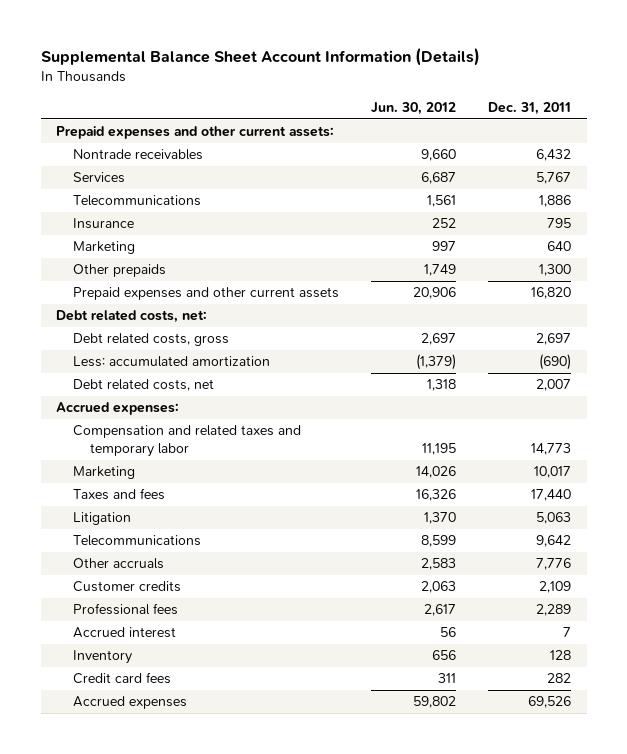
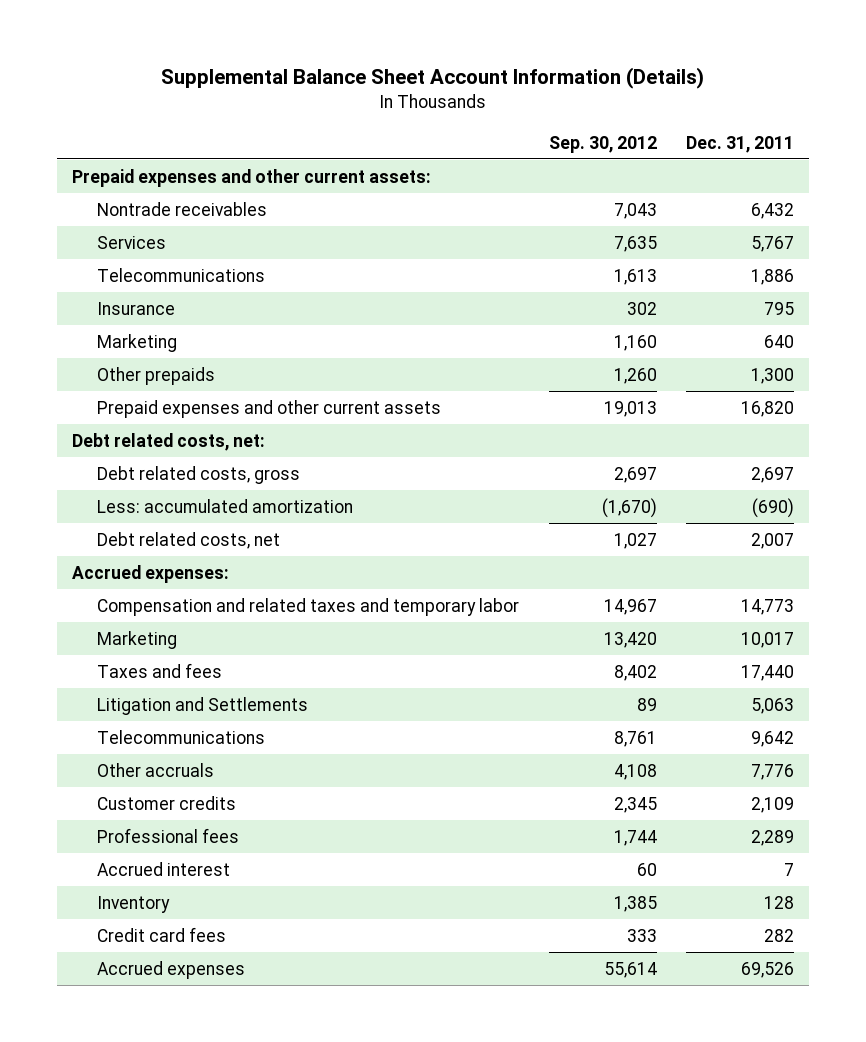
[370,102,456,116] Jun. 30, 2012 -> none
none -> [548,135,657,153] Sep. 30, 2012
[73,512,132,526] Litigation -> [97,696,309,715] Litigation and Settlements

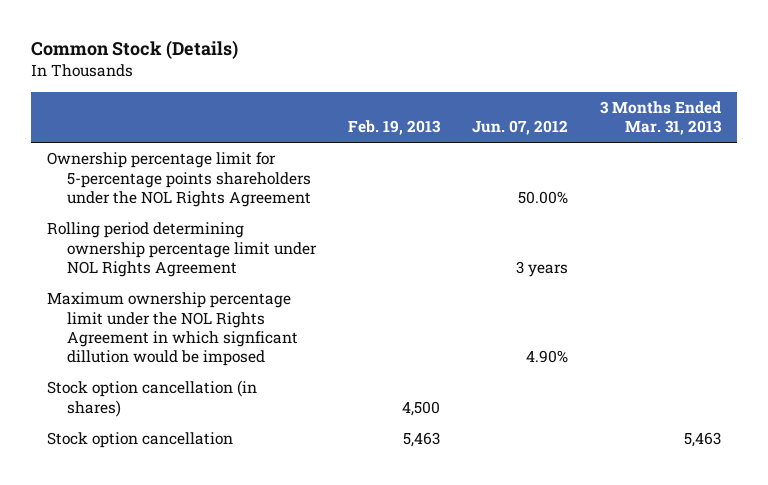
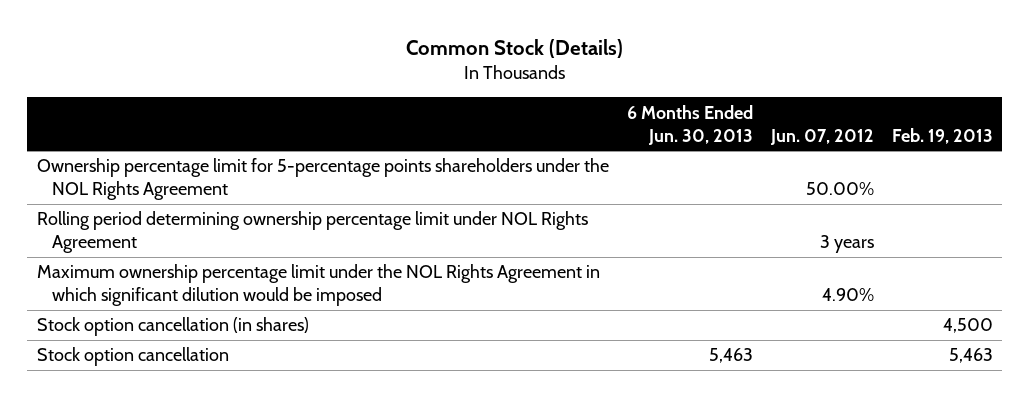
[600,101,723,136] 3 Months Ended Mar. 31, 2013 -> none
none -> [626,104,753,145] 6 Months Ended Jun. 30, 2013
[46,292,298,367] Maximum ownership percentage limit under the NOL Rights Agreement in which signficant dillution would be imposed -> [36,264,600,307] Maximum ownership percentage limit under the NOL Rights Agreement in which significant dilution would be imposed

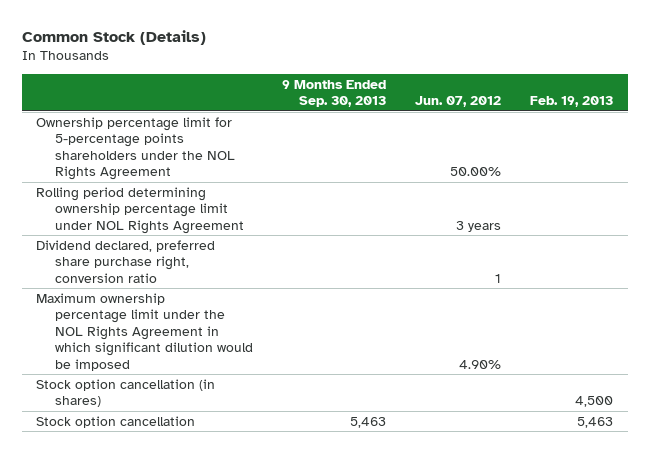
[626,104,753,145] 6 Months Ended Jun. 30, 2013 -> none
none -> [281,79,386,108] 9 Months Ended Sep. 30, 2013
none -> [36,239,216,283] Dividend declared, preferred share purchase right, conversion ratio

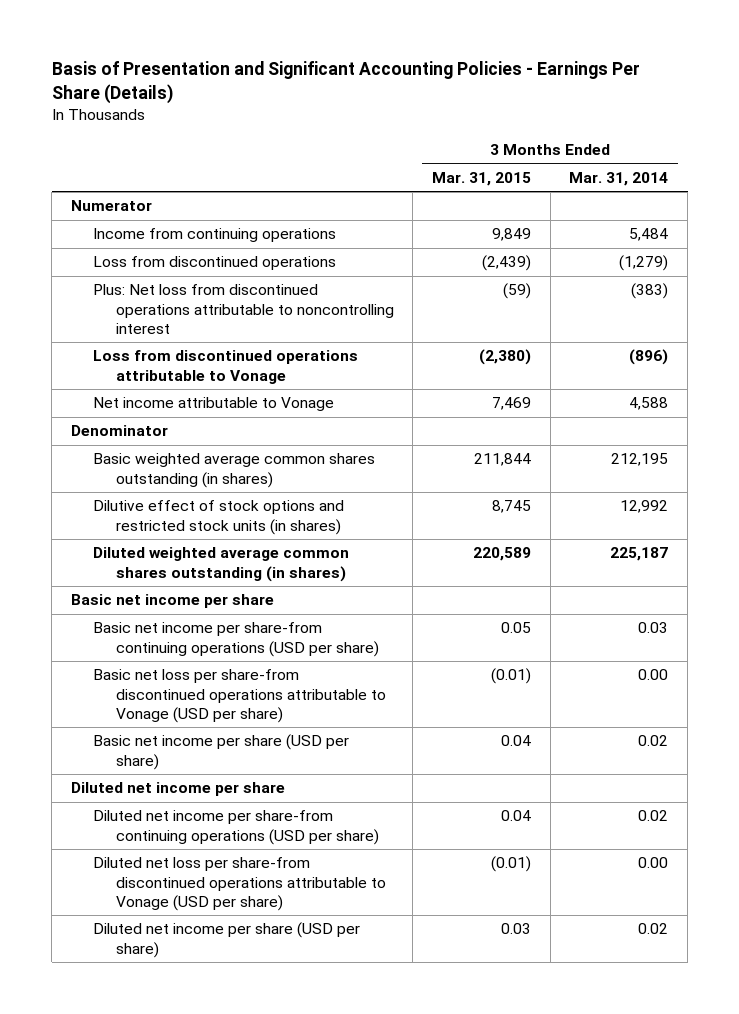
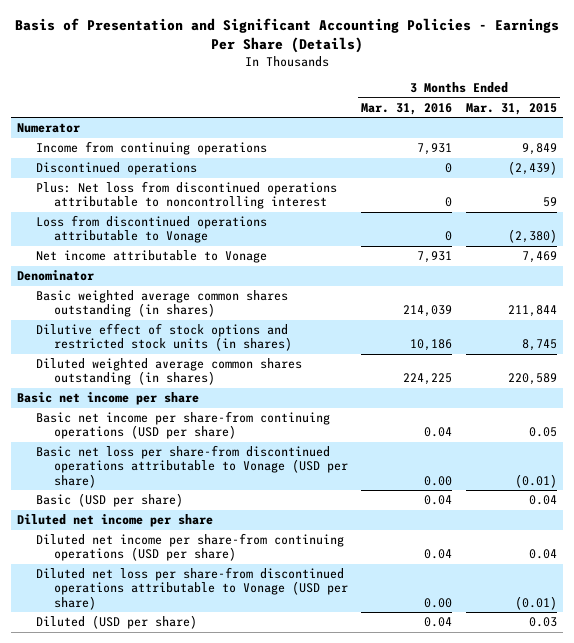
[569,171,669,186] Mar. 31, 2014 -> none
none -> [361,102,453,115] Mar. 31, 2016
[93,256,337,271] Loss from discontinued operations -> [35,162,197,176] Discontinued operations
[503,283,532,300] (59) -> [542,197,557,208] 59
[93,734,350,770] Basic net income per share (USD per share) -> [35,493,183,508] Basic (USD per share)
[93,922,361,958] Diluted net income per share (USD per share) -> [35,615,197,630] Diluted (USD per share)

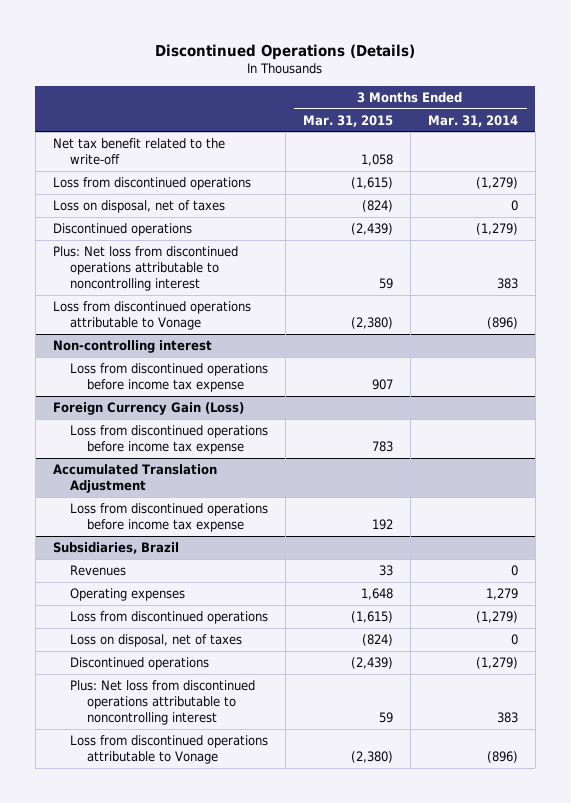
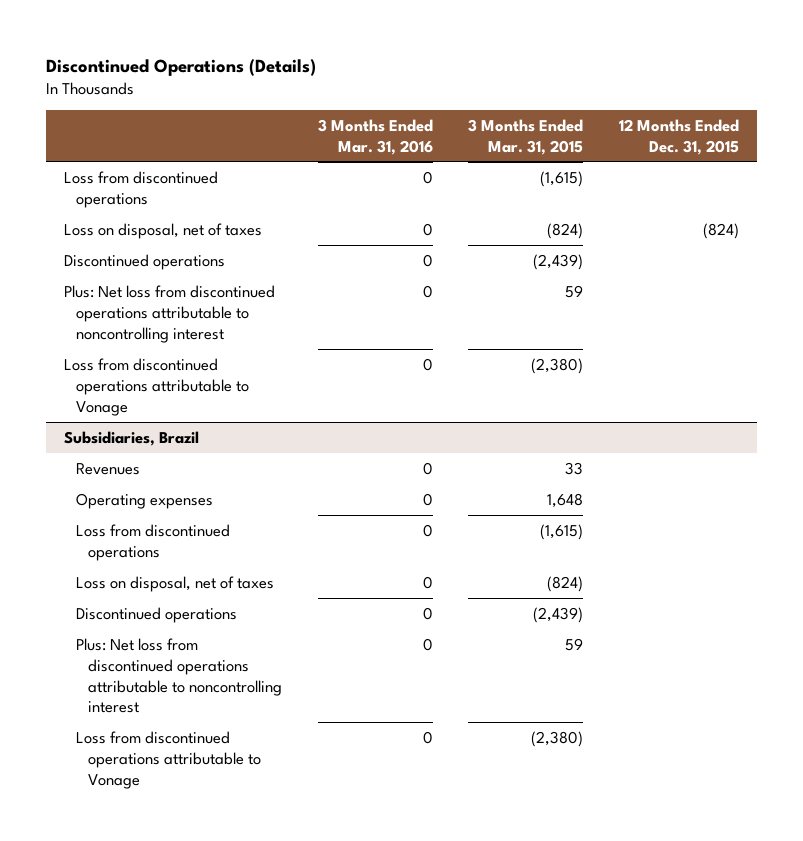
[427,114,518,127] Mar. 31, 2014 -> none
none -> [317,118,433,155] 3 Months Ended Mar. 31, 2016
none -> [618,118,739,155] 12 Months Ended Dec. 31, 2015
[52,138,225,166] Net tax benefit related to the write-off -> none
[52,340,212,354] Non-controlling interest -> none
[70,363,269,393] Loss from discontinued operations before income tax expense -> none
[52,402,244,416] Foreign Currency Gain (Loss) -> none
[70,425,269,455] Loss from discontinued operations before income tax expense -> none
[52,464,217,494] Accumulated Translation Adjustment -> none
[70,503,269,533] Loss from discontinued operations before income tax expense -> none

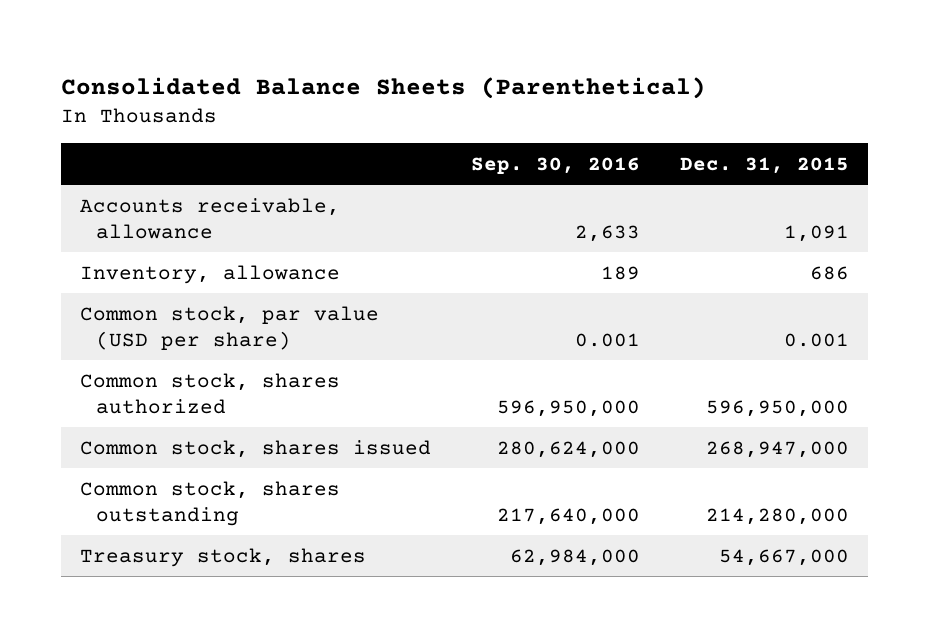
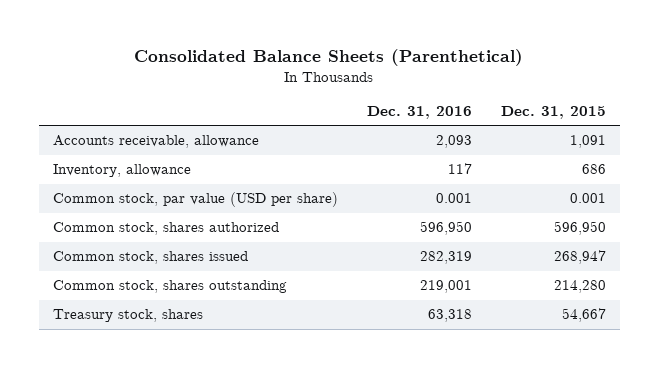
[470,157,640,175] Sep. 30, 2016 -> none
none -> [366,105,472,119] Dec. 31, 2016
[705,399,849,417] 596,950,000 -> [553,221,606,236] 596,950
[705,440,849,458] 268,947,000 -> [553,250,606,265] 268,947
[705,507,849,525] 214,280,000 -> [553,280,606,294] 214,280
[718,548,849,566] 54,667,000 -> [561,308,606,323] 54,667

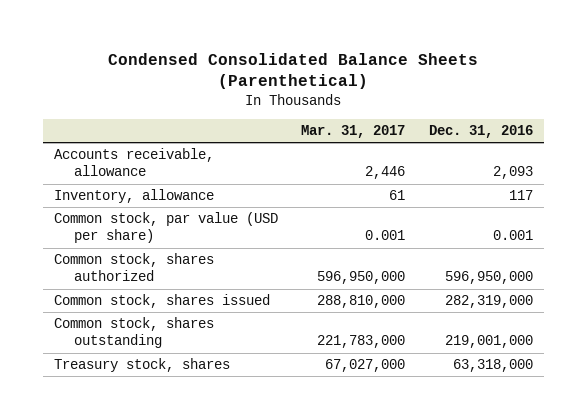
[134,48,524,66] Consolidated Balance Sheets (Parenthetical) -> [108,52,479,90] Condensed Consolidated Balance Sheets (Parenthetical)
[500,105,606,119] Dec. 31, 2015 -> none
none -> [301,125,406,139] Mar. 31, 2017
[419,221,472,236] 596,950 -> [444,271,533,285] 596,950,000
[419,251,472,265] 282,319 -> [444,295,533,309] 282,319,000
[419,280,472,294] 219,001 -> [444,335,533,349] 219,001,000
[427,309,472,323] 63,318 -> [452,359,533,373] 63,318,000

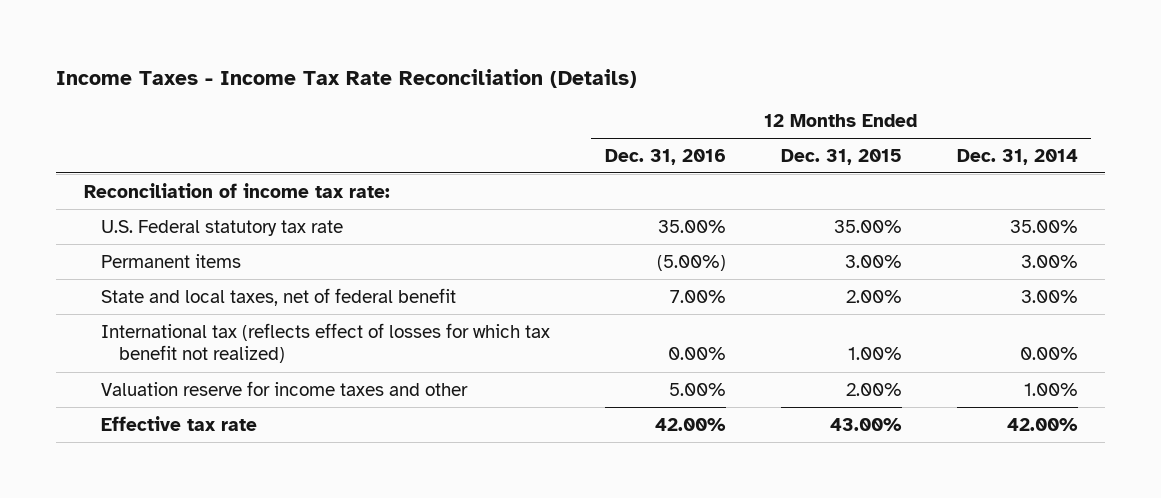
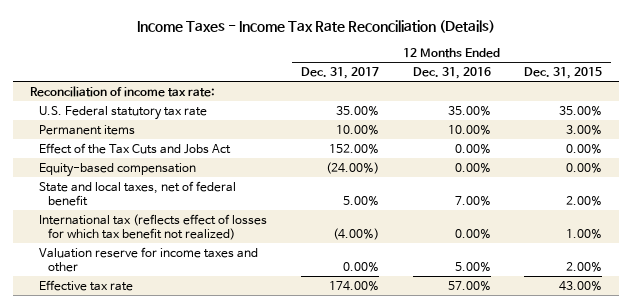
[956,148,1078,165] Dec. 31, 2014 -> none
none -> [300,67,379,80] Dec. 31, 2017
[657,254,727,271] (5.00%) -> [447,124,491,135] 10.00%
none -> [38,142,231,154] Effect of the Tax Cuts and Jobs Act
none -> [38,162,196,177] Equity-based compensation
[655,417,727,431] 42.00% -> [447,280,491,291] 57.00%

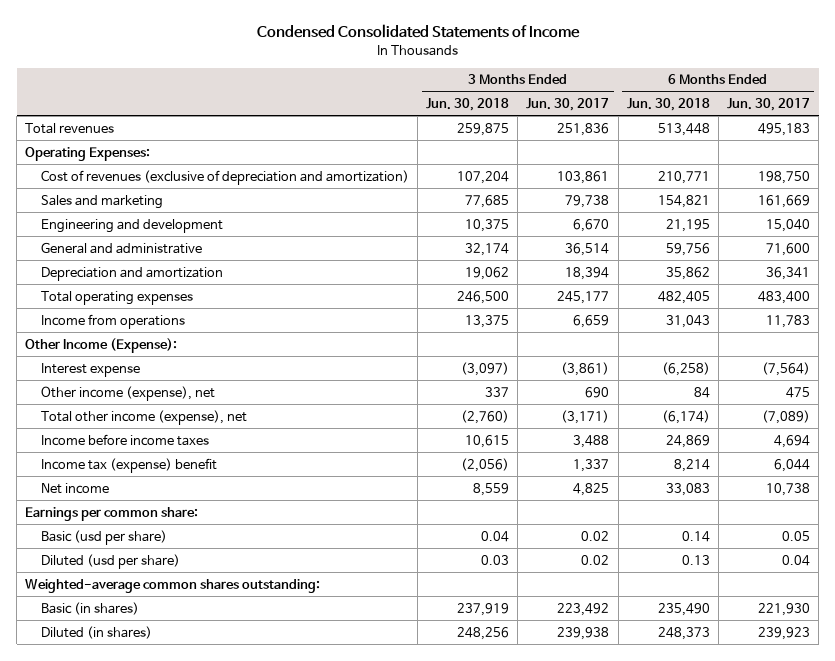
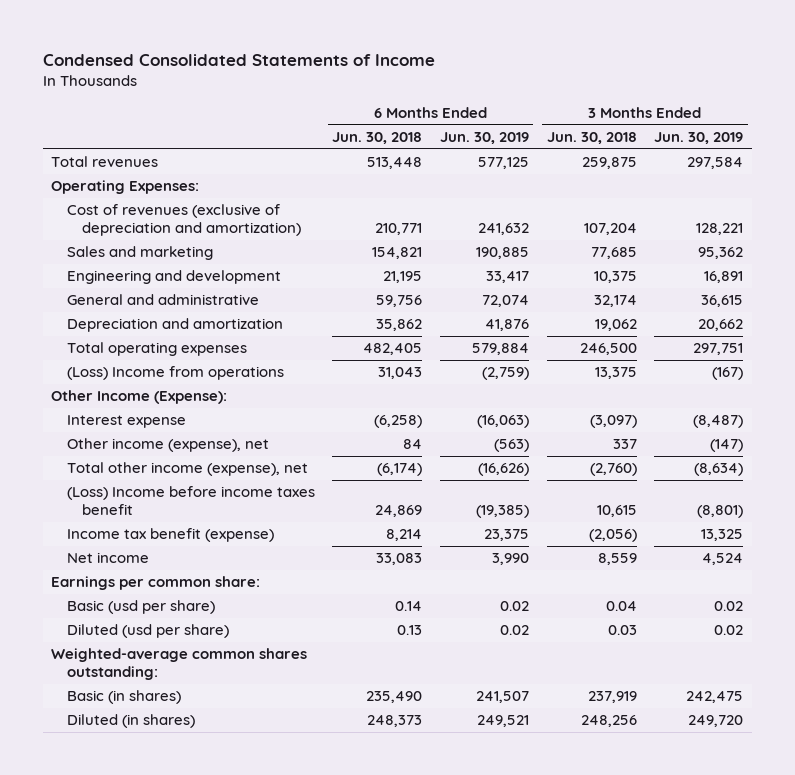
[526,97,610,111] Jun. 30, 2017 -> none
[727,97,811,111] Jun. 30, 2017 -> none
none -> [440,131,530,144] Jun. 30, 2019
none -> [654,131,744,144] Jun. 30, 2019
[40,313,185,329] Income from operations -> [66,366,284,381] (Loss) Income from operations
[40,433,209,446] Income before income taxes -> [66,486,315,516] (Loss) Income before income taxes benefit
[40,457,217,473] Income tax (expense) benefit -> [66,528,274,543] Income tax benefit (expense)

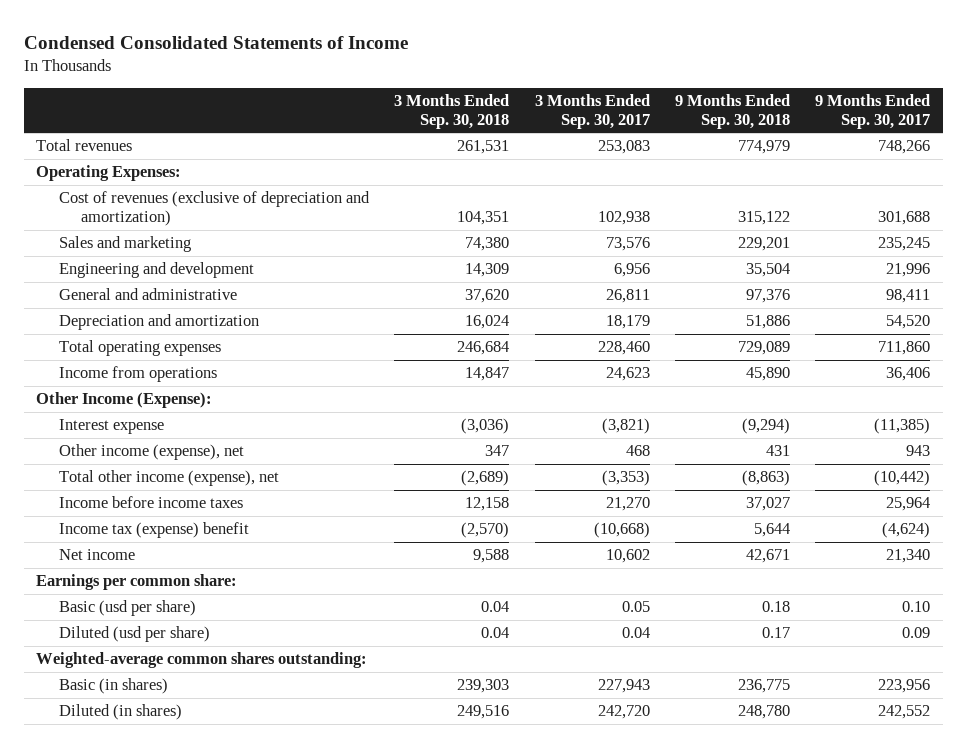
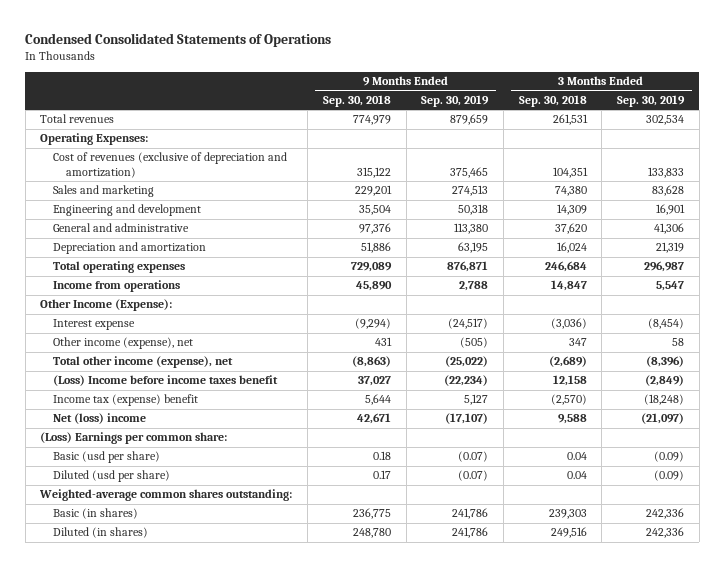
[23,36,408,50] Condensed Consolidated Statements of Income -> [25,32,332,47] Condensed Consolidated Statements of Operations
[534,93,650,129] 3 Months Ended Sep. 30, 2017 -> none
[815,93,931,129] 9 Months Ended Sep. 30, 2017 -> none
none -> [421,94,490,107] Sep. 30, 2019
none -> [617,94,686,107] Sep. 30, 2019
[58,496,243,509] Income before income taxes -> [53,375,279,387] (Loss) Income before income taxes benefit
[58,549,135,561] Net income -> [53,413,147,425] Net (loss) income
[36,574,238,591] Earnings per common share: -> [40,432,228,445] (Loss) Earnings per common share:

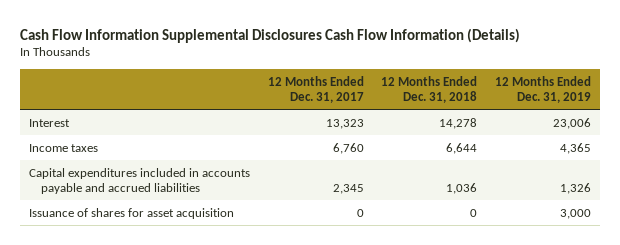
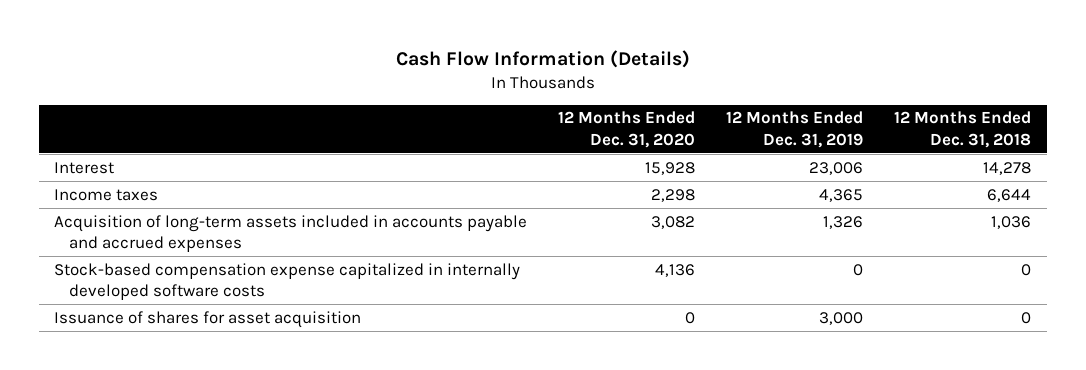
[20,27,521,43] Cash Flow Information Supplemental Disclosures Cash Flow Information (Details) -> [395,49,690,68] Cash Flow Information (Details)
[267,75,364,103] 12 Months Ended Dec. 31, 2017 -> none
none -> [558,111,696,148] 12 Months Ended Dec. 31, 2020
[28,167,250,194] Capital expenditures included in accounts payable and accrued liabilities -> [54,214,528,253] Acquisition of long-term assets included in accounts payable and accrued expenses
none -> [54,262,521,301] Stock-based compensation expense capitalized in internally developed software costs

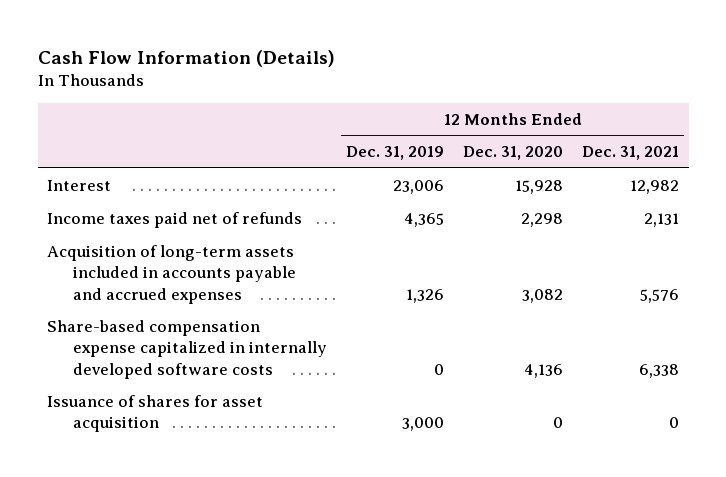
[894,111,1032,148] 12 Months Ended Dec. 31, 2018 -> none
none -> [582,146,680,161] Dec. 31, 2021
[54,188,159,201] Income taxes -> [47,212,303,229] Income taxes paid net of refunds
[54,262,521,301] Stock-based compensation expense capitalized in internally developed software costs -> [47,320,327,379] Share-based compensation expense capitalized in internally developed software costs

